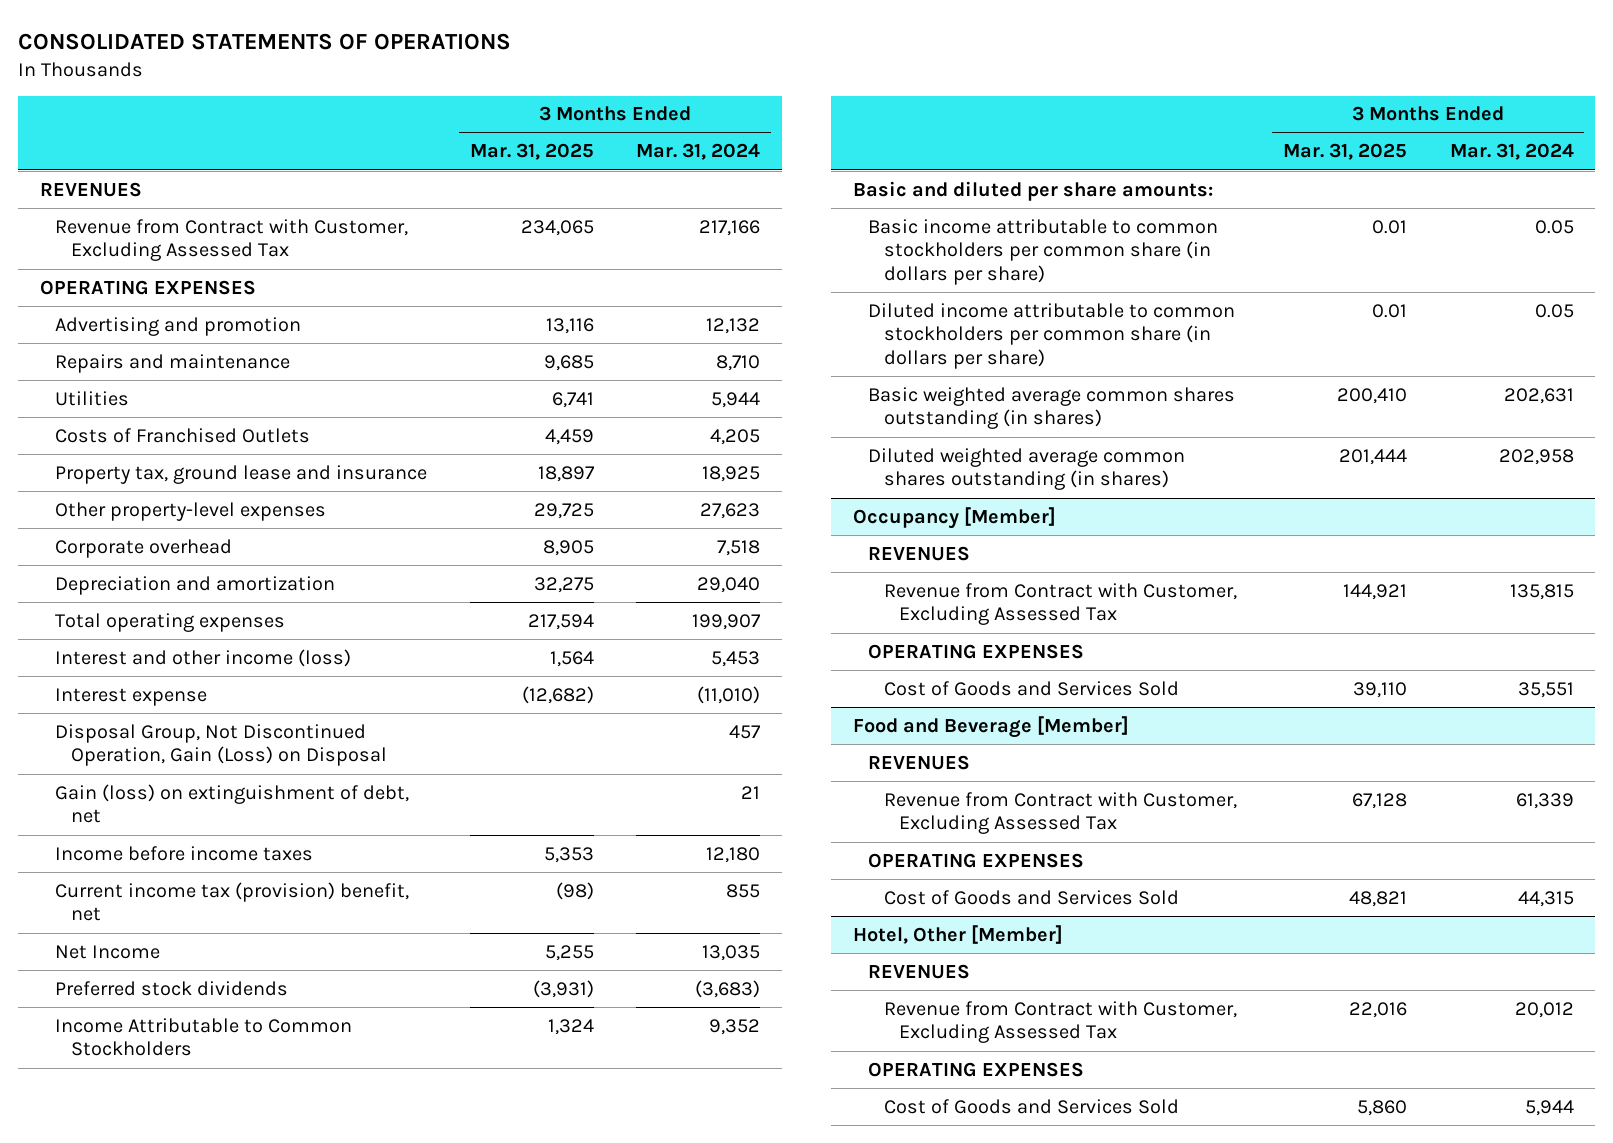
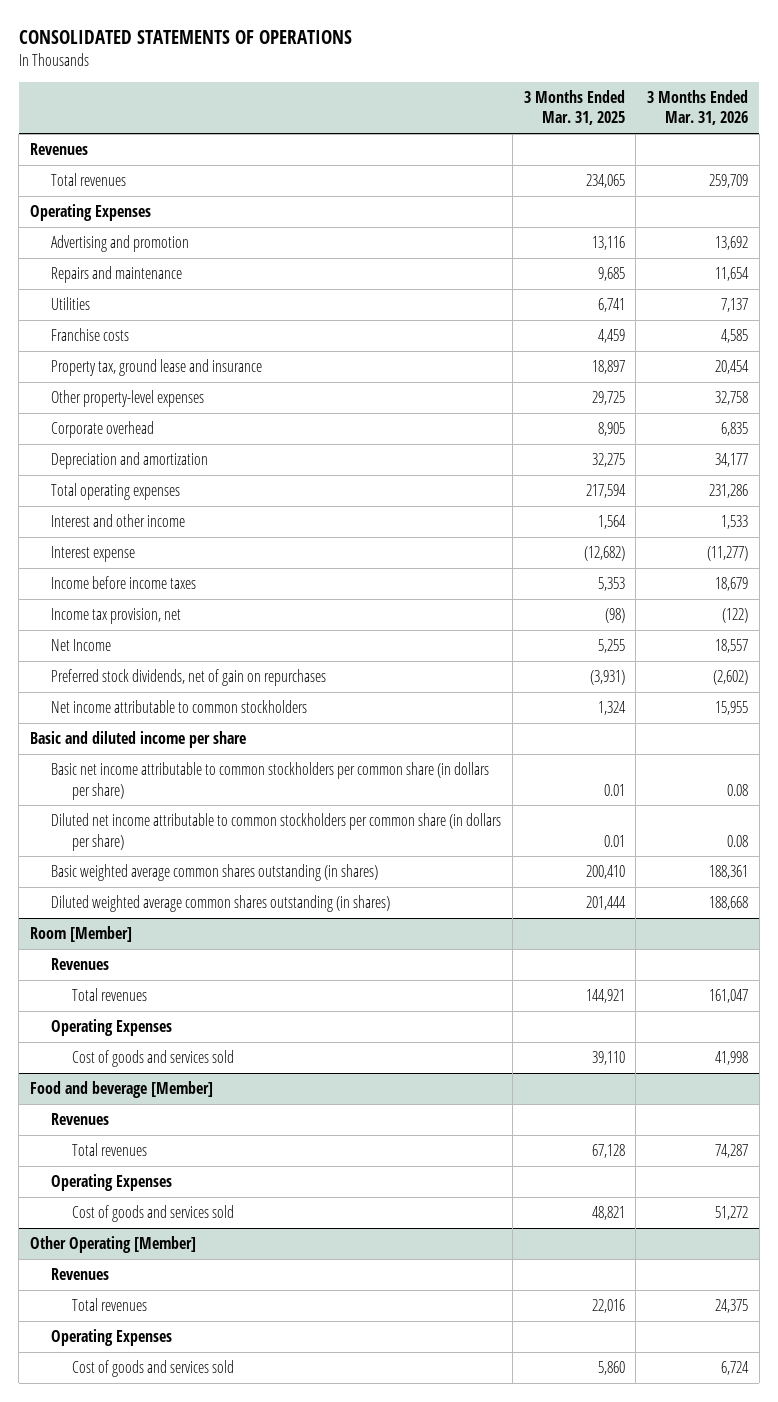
[636,143,761,161] Mar. 31, 2024 -> none
none -> [647,89,749,126] 3 Months Ended Mar. 31, 2026
[39,181,142,197] REVENUES -> [29,143,88,156] Revenues
[55,218,409,262] Revenue from Contract with Customer, Excluding Assessed Tax -> [50,173,126,187] Total revenues
[39,279,256,295] OPERATING EXPENSES -> [29,204,151,222] Operating Expenses
[55,427,311,443] Costs of Franchised Outlets -> [50,328,129,342] Franchise costs
[55,648,352,667] Interest and other income (loss) -> [50,514,185,528] Interest and other income
[55,723,387,767] Disposal Group, Not Discontinued Operation, Gain (Loss) on Disposal -> none
[55,783,410,824] Gain (loss) on extinguishment of debt, net -> none
[55,881,410,922] Current income tax (provision) benefit, net -> [50,608,181,625] Income tax provision, net
[55,980,289,996] Preferred stock dividends -> [50,669,326,687] Preferred stock dividends, net of gain on repurchases
[55,1017,353,1057] Income Attributable to Common Stockholders -> [50,700,307,714] Net income attributable to common stockholders
[852,180,1213,201] Basic and diluted per share amounts: -> [29,731,246,749] Basic and diluted income per share
[868,218,1219,286] Basic income attributable to common stockholders per common share (in dollars per share) -> [50,762,489,800] Basic net income attributable to common stockholders per common share (in dollars per share)
[868,302,1236,370] Diluted income attributable to common stockholders per common share (in dollars per share) -> [50,813,501,851] Diluted net income attributable to common stockholders per common share (in dollars per share)
[852,506,1056,529] Occupancy [Member] -> [29,926,132,943] Room [Member]
[868,545,971,561] REVENUES -> [50,958,109,971] Revenues
[883,582,1237,626] Revenue from Contract with Customer, Excluding Assessed Tax -> [71,988,147,1002] Total revenues
[868,643,1085,659] OPERATING EXPENSES -> [50,1019,172,1037] Operating Expenses
[883,680,1179,696] Cost of Goods and Services Sold -> [71,1050,234,1068] Cost of goods and services sold
[852,715,1129,738] Food and Beverage [Member] -> [29,1081,213,1099] Food and beverage [Member]
[868,754,971,770] REVENUES -> [50,1113,109,1126] Revenues
[883,791,1237,835] Revenue from Contract with Customer, Excluding Assessed Tax -> [71,1143,147,1157] Total revenues
[868,852,1085,868] OPERATING EXPENSES -> [50,1174,172,1192] Operating Expenses
[883,889,1179,905] Cost of Goods and Services Sold -> [71,1205,234,1223] Cost of goods and services sold
[852,924,1063,944] Hotel, Other [Member] -> [29,1236,196,1254] Other Operating [Member]
[868,963,971,979] REVENUES -> [50,1268,109,1281] Revenues
[883,1000,1237,1044] Revenue from Contract with Customer, Excluding Assessed Tax -> [71,1298,147,1312] Total revenues
[868,1061,1085,1077] OPERATING EXPENSES -> [50,1329,172,1347] Operating Expenses
[883,1098,1179,1114] Cost of Goods and Services Sold -> [71,1360,234,1378] Cost of goods and services sold

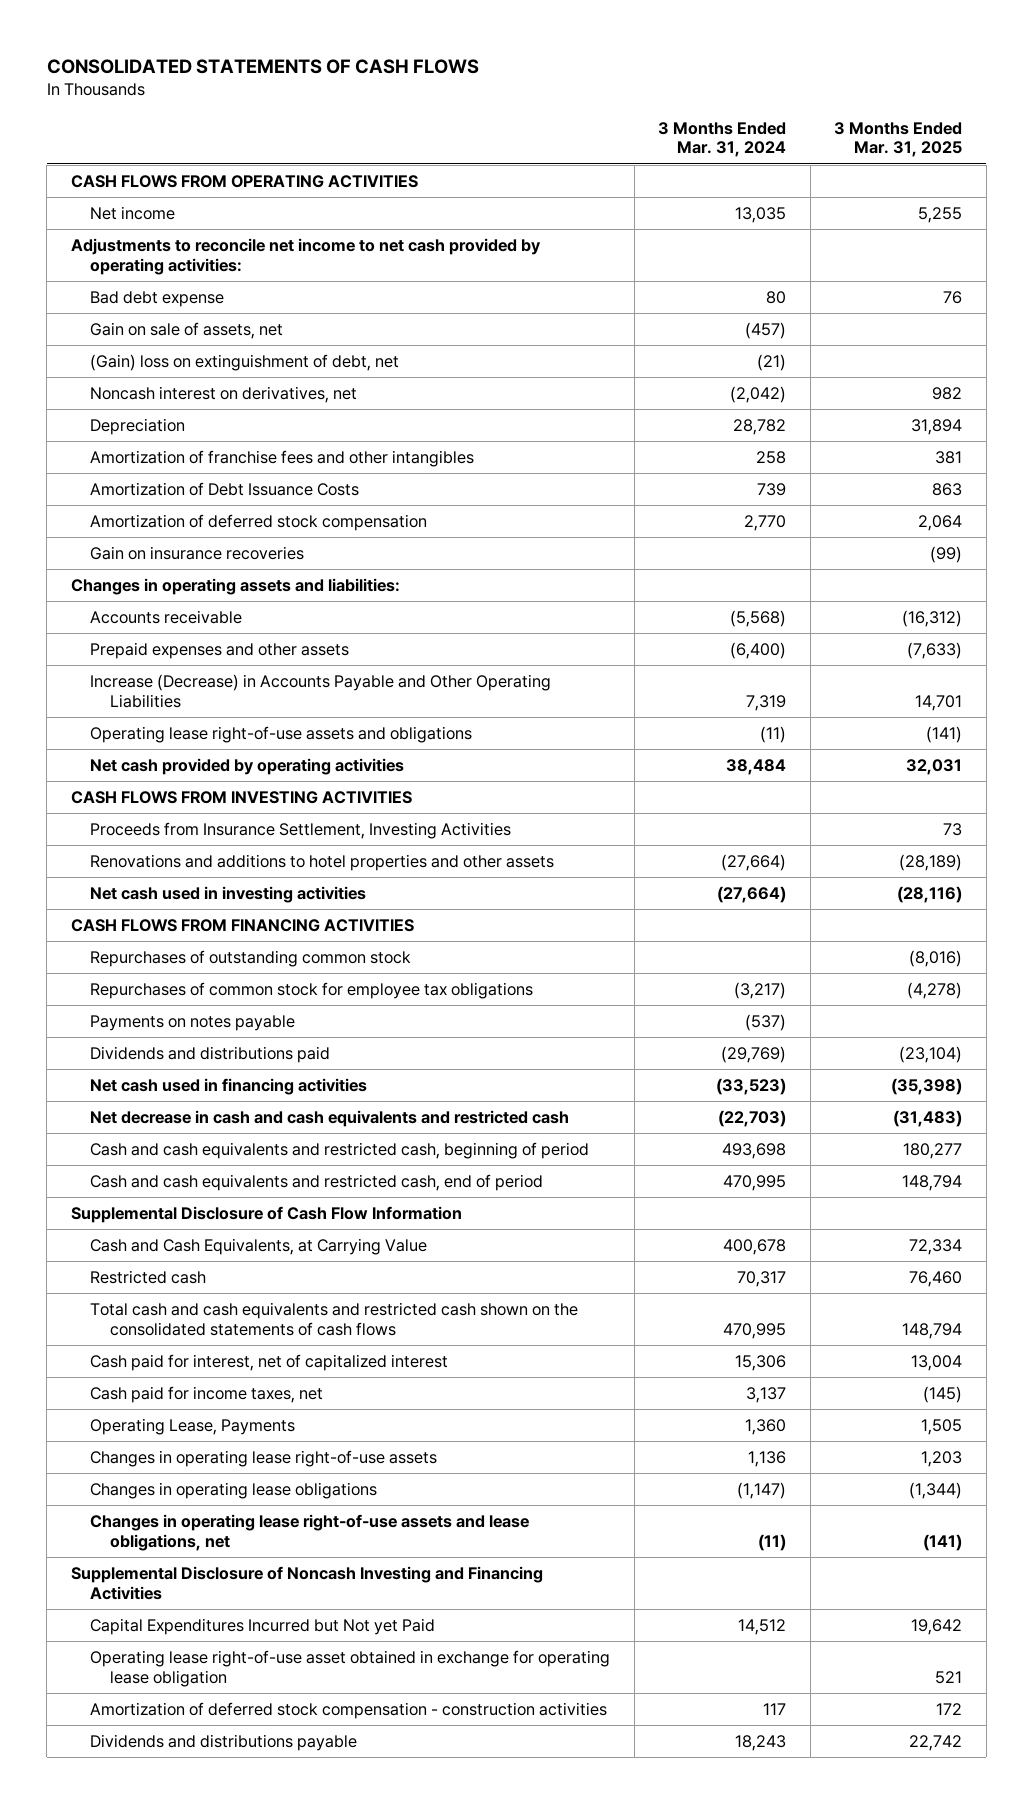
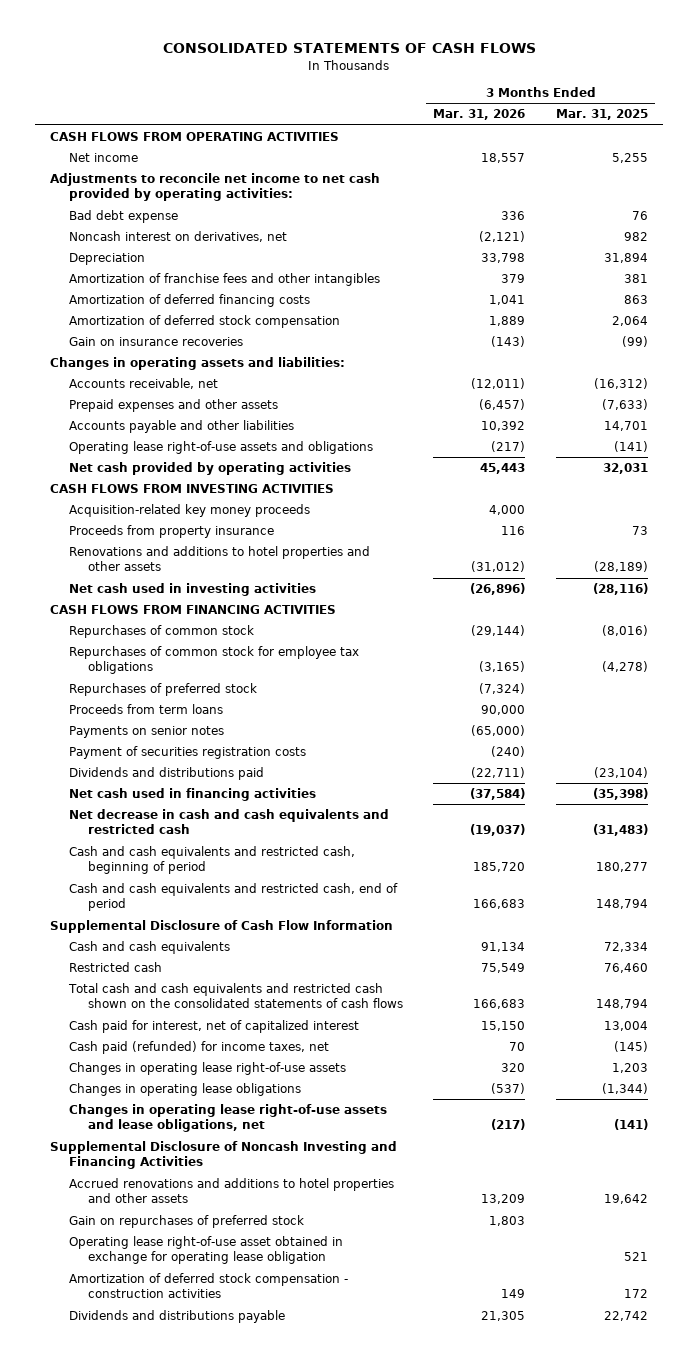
[658,121,787,158] 3 Months Ended Mar. 31, 2024 -> none
none -> [433,109,526,121] Mar. 31, 2026
[90,321,284,339] Gain on sale of assets, net -> none
[90,353,400,371] (Gain) loss on extinguishment of debt, net -> none
[90,481,360,496] Amortization of Debt Issuance Costs -> [68,294,310,308] Amortization of deferred financing costs
[90,609,243,624] Accounts receivable -> [68,378,218,390] Accounts receivable, net
[90,673,552,708] Increase (Decrease) in Accounts Payable and Other Operating Liabilities -> [68,420,294,434] Accounts payable and other liabilities
none -> [68,504,310,518] Acquisition-related key money proceeds
[90,821,512,839] Proceeds from Insurance Settlement, Investing Activities -> [68,525,274,539] Proceeds from property insurance
[90,949,412,967] Repurchases of outstanding common stock -> [68,625,254,639] Repurchases of common stock
none -> [68,683,257,697] Repurchases of preferred stock
none -> [68,704,223,715] Proceeds from term loans
[90,1014,296,1031] Payments on notes payable -> [68,726,224,739] Payments on senior notes
none -> [68,746,306,760] Payment of securities registration costs
[90,1237,428,1255] Cash and Cash Equivalents, at Carrying Value -> [68,941,230,955] Cash and cash equivalents
[90,1417,296,1435] Operating Lease, Payments -> none
[90,1385,324,1403] Cash paid for income taxes, net -> [68,1041,329,1055] Cash paid (refunded) for income taxes, net
[90,1617,436,1635] Capital Expenditures Incurred but Not yet Paid -> [68,1178,394,1204] Accrued renovations and additions to hotel properties and other assets
none -> [68,1215,304,1229] Gain on repurchases of preferred stock

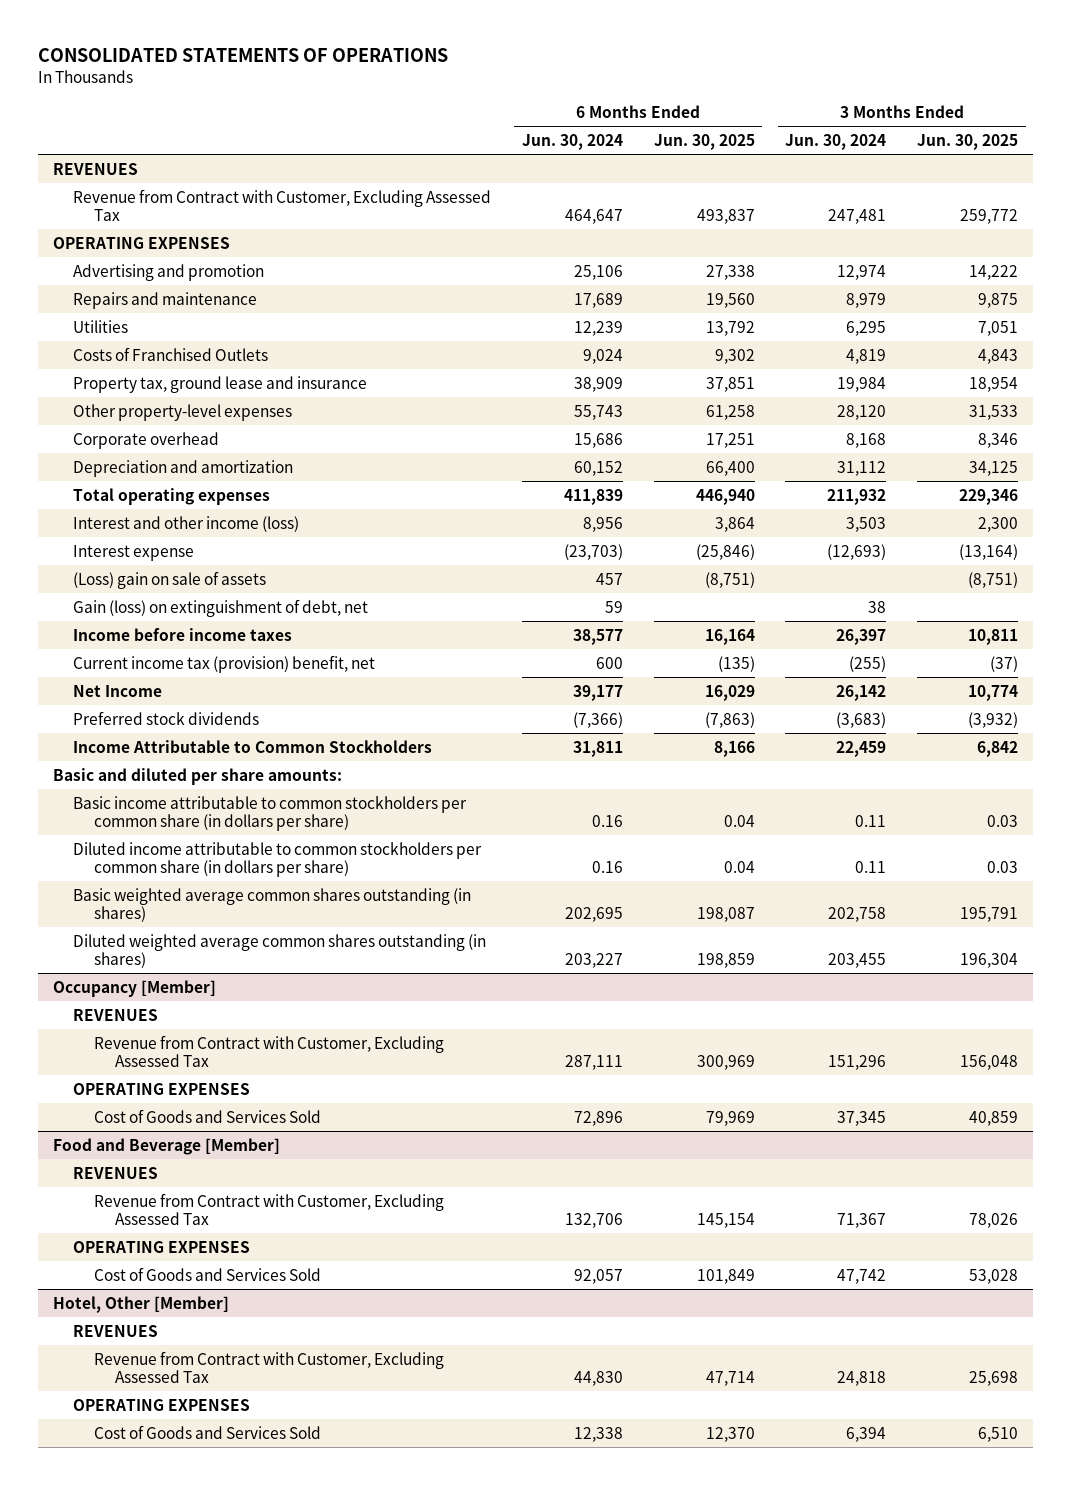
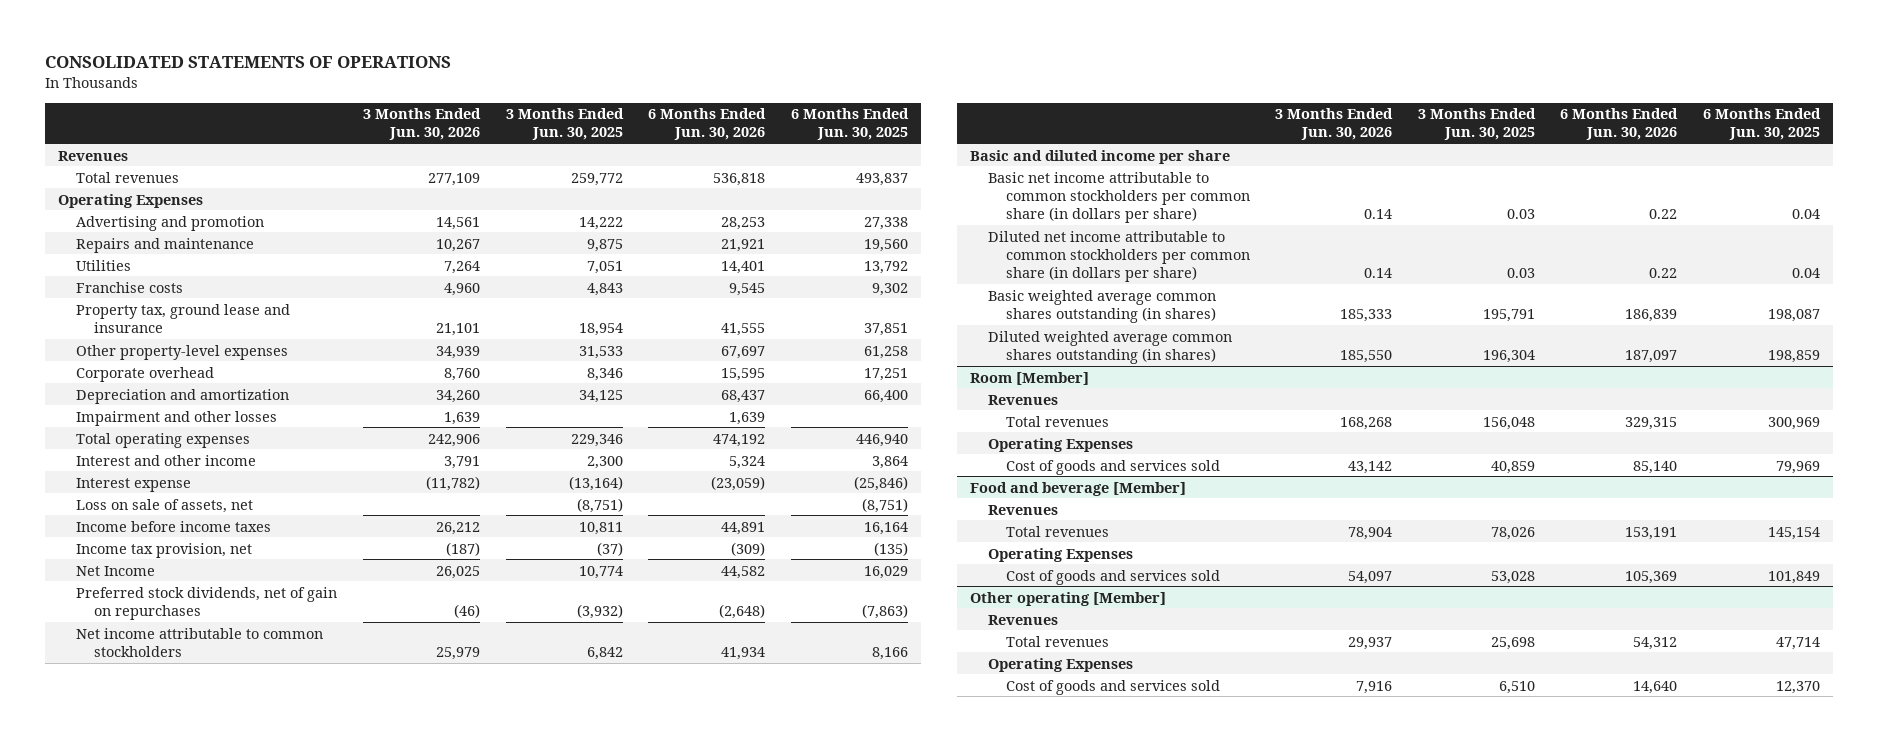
[522,133,624,150] Jun. 30, 2024 -> none
[785,133,887,150] Jun. 30, 2024 -> none
none -> [363,108,482,141] 3 Months Ended Jun. 30, 2026
none -> [648,108,767,141] 6 Months Ended Jun. 30, 2026
[52,162,138,175] REVENUES -> [57,150,128,161] Revenues
[73,188,492,221] Revenue from Contract with Customer, Excluding Assessed Tax -> [75,171,179,183] Total revenues
[52,236,230,249] OPERATING EXPENSES -> [57,193,203,208] Operating Expenses
[73,346,269,361] Costs of Franchised Outlets -> [75,281,183,293] Franchise costs
none -> [75,410,277,426] Impairment and other losses
[73,515,300,532] Interest and other income (loss) -> [75,454,256,466] Interest and other income
[73,598,369,617] Gain (loss) on extinguishment of debt, net -> none
[73,570,267,589] (Loss) gain on sale of assets -> [75,498,253,513] Loss on sale of assets, net
[73,654,376,673] Current income tax (provision) benefit, net -> [75,542,252,558] Income tax provision, net
[73,710,260,725] Preferred stock dividends -> [75,586,337,620] Preferred stock dividends, net of gain on repurchases
[73,739,433,753] Income Attributable to Common Stockholders -> [75,627,323,657] Net income attributable to common stockholders
[52,767,342,785] Basic and diluted per share amounts: -> [970,149,1231,164] Basic and diluted income per share
[73,795,468,831] Basic income attributable to common stockholders per common share (in dollars per share) -> [987,171,1250,224] Basic net income attributable to common stockholders per common share (in dollars per share)
[73,841,483,877] Diluted income attributable to common stockholders per common share (in dollars per share) -> [987,230,1250,283] Diluted net income attributable to common stockholders per common share (in dollars per share)
[52,979,216,997] Occupancy [Member] -> [970,371,1090,385] Room [Member]
[73,1008,159,1021] REVENUES -> [987,394,1058,405] Revenues
[94,1034,445,1067] Revenue from Contract with Customer, Excluding Assessed Tax -> [1005,415,1109,427] Total revenues
[73,1082,251,1095] OPERATING EXPENSES -> [987,437,1133,452] Operating Expenses
[94,1108,322,1123] Cost of Goods and Services Sold -> [1005,459,1220,475] Cost of goods and services sold
[52,1137,280,1155] Food and Beverage [Member] -> [970,481,1187,496] Food and beverage [Member]
[73,1166,159,1179] REVENUES -> [987,504,1058,515] Revenues
[94,1192,445,1225] Revenue from Contract with Customer, Excluding Assessed Tax -> [1005,525,1109,537] Total revenues
[73,1240,251,1253] OPERATING EXPENSES -> [987,547,1133,562] Operating Expenses
[94,1266,322,1281] Cost of Goods and Services Sold -> [1005,569,1220,585] Cost of goods and services sold
[52,1295,229,1313] Hotel, Other [Member] -> [970,591,1167,606] Other operating [Member]
[73,1324,159,1337] REVENUES -> [987,614,1058,625] Revenues
[94,1350,445,1383] Revenue from Contract with Customer, Excluding Assessed Tax -> [1005,635,1109,647] Total revenues
[73,1398,251,1411] OPERATING EXPENSES -> [987,657,1133,672] Operating Expenses
[94,1424,322,1439] Cost of Goods and Services Sold -> [1005,679,1220,695] Cost of goods and services sold

